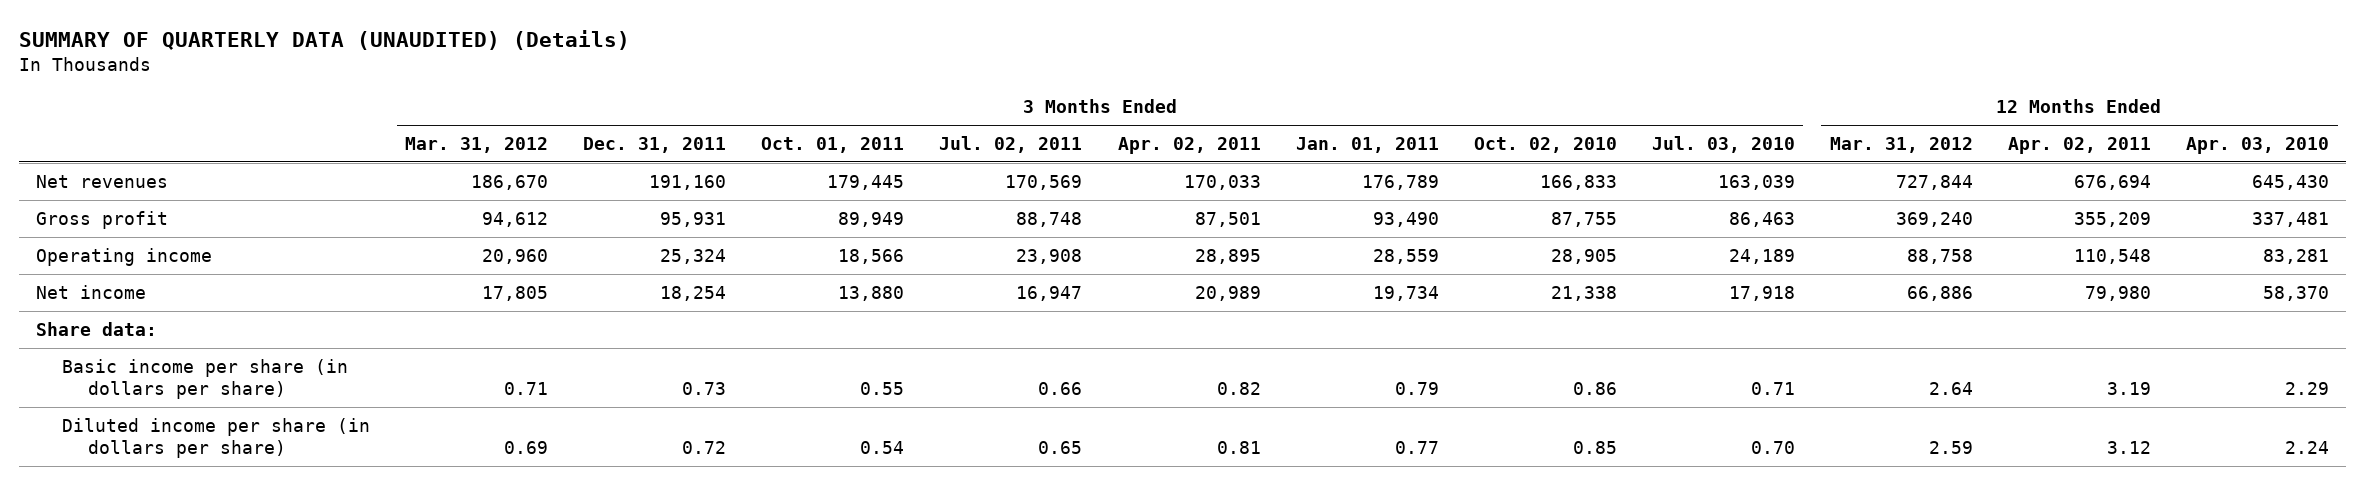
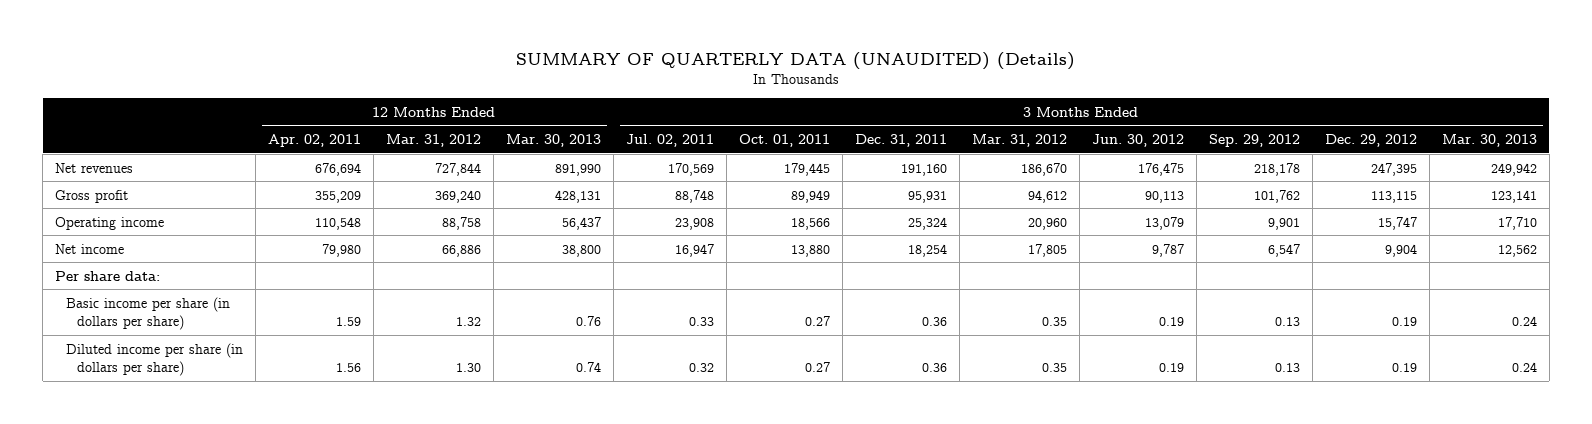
[1117,137,1261,155] Apr. 02, 2011 -> none
[1295,137,1439,154] Jan. 01, 2011 -> none
[1473,137,1617,154] Oct. 02, 2010 -> none
[1651,136,1795,154] Jul. 03, 2010 -> none
[2185,137,2329,155] Apr. 03, 2010 -> none
none -> [505,133,601,147] Mar. 30, 2013
none -> [1091,133,1184,147] Jun. 30, 2012
none -> [1208,133,1300,147] Sep. 29, 2012
none -> [1324,133,1417,147] Dec. 29, 2012
none -> [1441,133,1537,147] Mar. 30, 2013
[36,321,158,336] Share data: -> [55,270,161,281] Per share data:
[504,382,549,396] 0.71 -> [1041,316,1067,326] 0.35
[682,382,727,396] 0.73 -> [921,316,947,326] 0.36
[860,382,905,396] 0.55 -> [804,315,830,326] 0.27
[1038,382,1083,396] 0.66 -> [688,316,714,326] 0.33
[1928,382,1973,396] 2.64 -> [455,316,481,326] 1.32
[2106,382,2151,396] 3.19 -> [335,316,361,326] 1.59
[504,441,549,455] 0.69 -> [1041,362,1067,372] 0.35
[682,441,727,455] 0.72 -> [921,362,947,372] 0.36
[860,441,905,455] 0.54 -> [804,361,830,372] 0.27
[1038,441,1083,455] 0.65 -> [688,362,714,372] 0.32
[1928,441,1973,455] 2.59 -> [455,362,481,372] 1.30
[2106,441,2151,455] 3.12 -> [335,362,361,372] 1.56

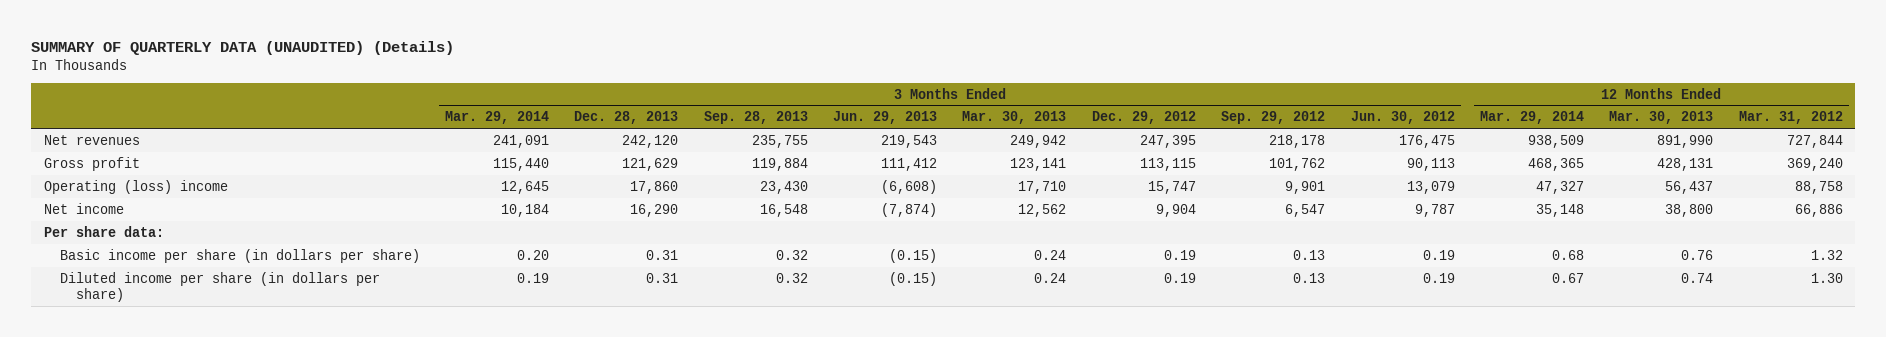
[267,133,361,147] Apr. 02, 2011 -> none
[625,133,714,147] Jul. 02, 2011 -> none
[738,133,830,147] Oct. 01, 2011 -> none
[854,133,947,147] Dec. 31, 2011 -> none
[971,133,1067,147] Mar. 31, 2012 -> none
none -> [444,111,549,125] Mar. 29, 2014
none -> [574,111,679,125] Dec. 28, 2013
none -> [703,111,808,125] Sep. 28, 2013
none -> [833,111,938,125] Jun. 29, 2013
none -> [1479,111,1584,125] Mar. 29, 2014
[55,216,165,230] Operating income -> [43,179,228,194] Operating (loss) income

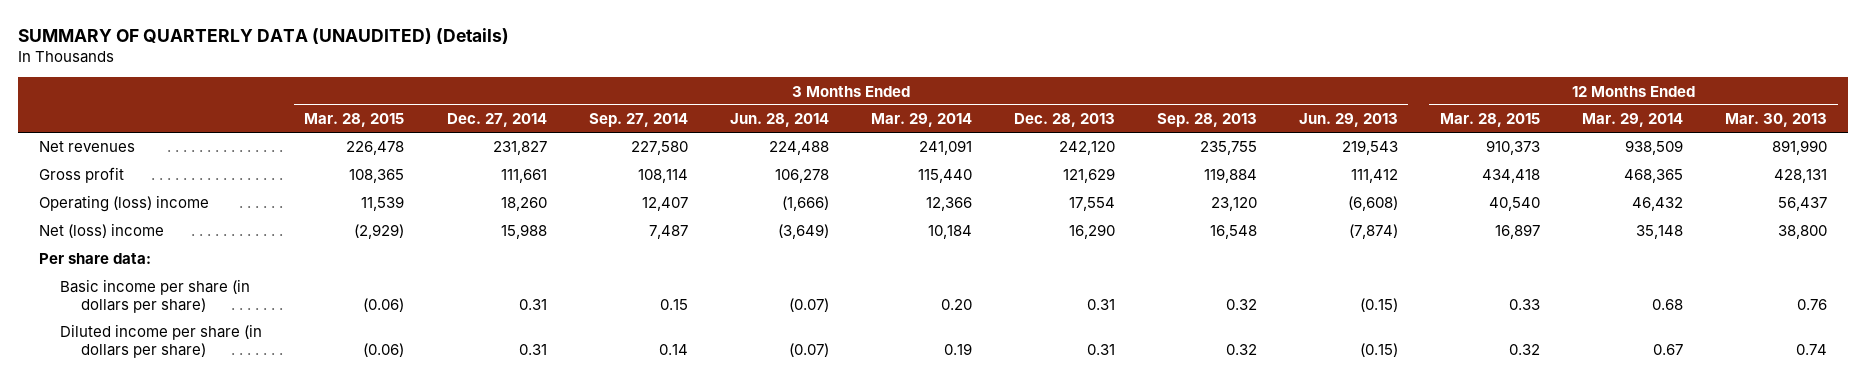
[962,111,1067,125] Mar. 30, 2013 -> none
[1091,111,1196,125] Dec. 29, 2012 -> none
[1221,111,1326,125] Sep. 29, 2012 -> none
[1350,111,1455,125] Jun. 30, 2012 -> none
[1738,111,1843,125] Mar. 31, 2012 -> none
none -> [304,113,405,128] Mar. 28, 2015
none -> [446,113,547,128] Dec. 27, 2014
none -> [588,113,688,128] Sep. 27, 2014
none -> [729,113,829,128] Jun. 28, 2014
none -> [1439,113,1540,128] Mar. 28, 2015
[500,180,549,194] 12,645 -> [925,197,972,212] 12,366
[630,180,679,194] 17,860 -> [1068,197,1115,212] 17,554
[759,180,808,194] 23,430 -> [1210,197,1257,212] 23,120
[1535,180,1584,194] 47,327 -> [1632,197,1684,212] 46,432
[43,202,124,214] Net income -> [39,223,165,239] Net (loss) income

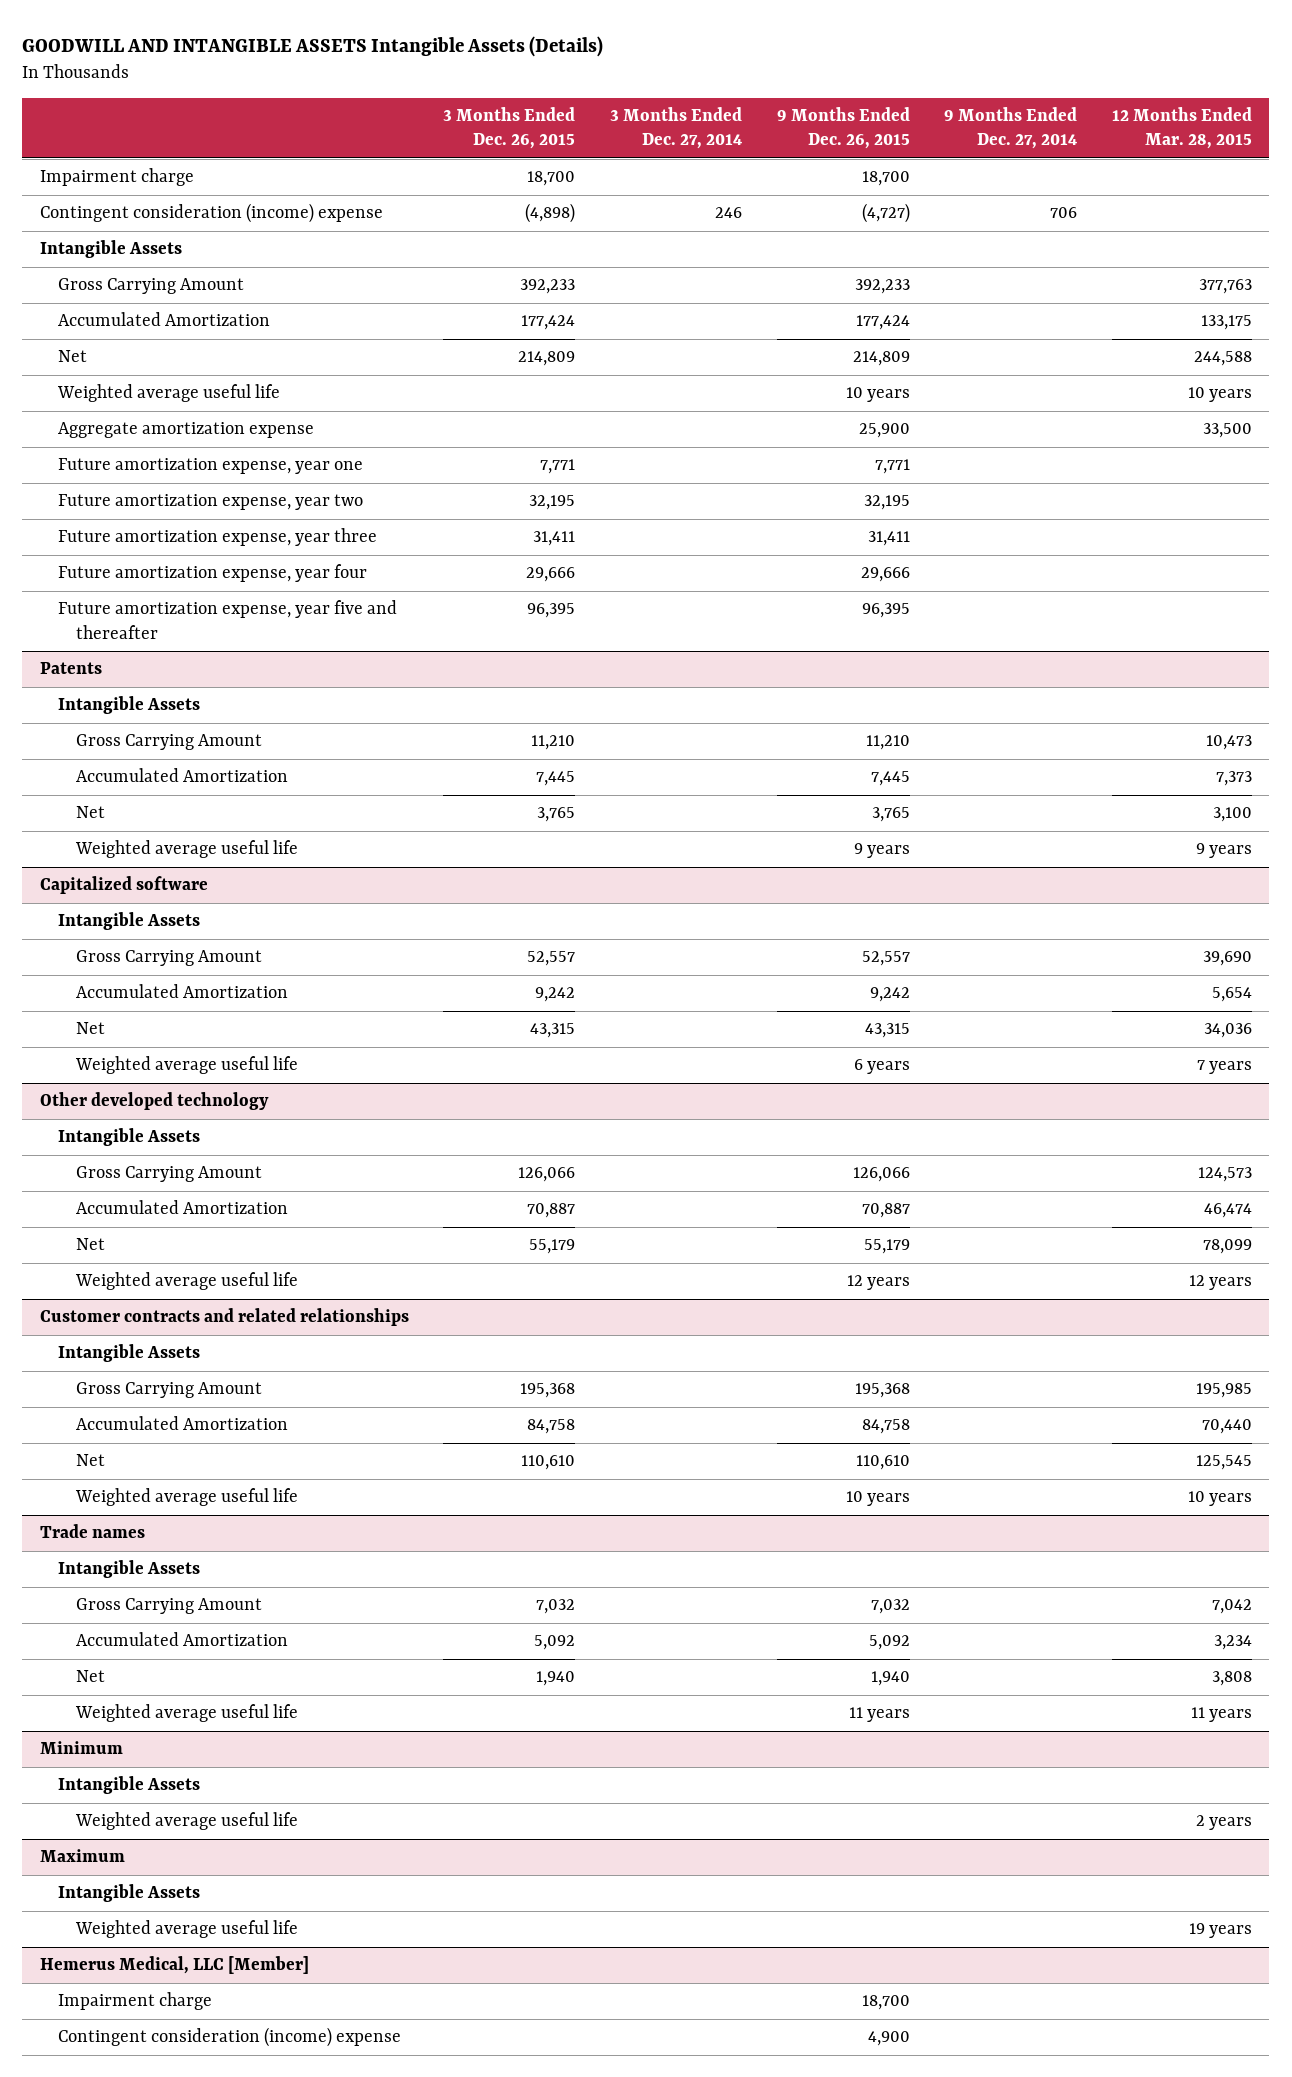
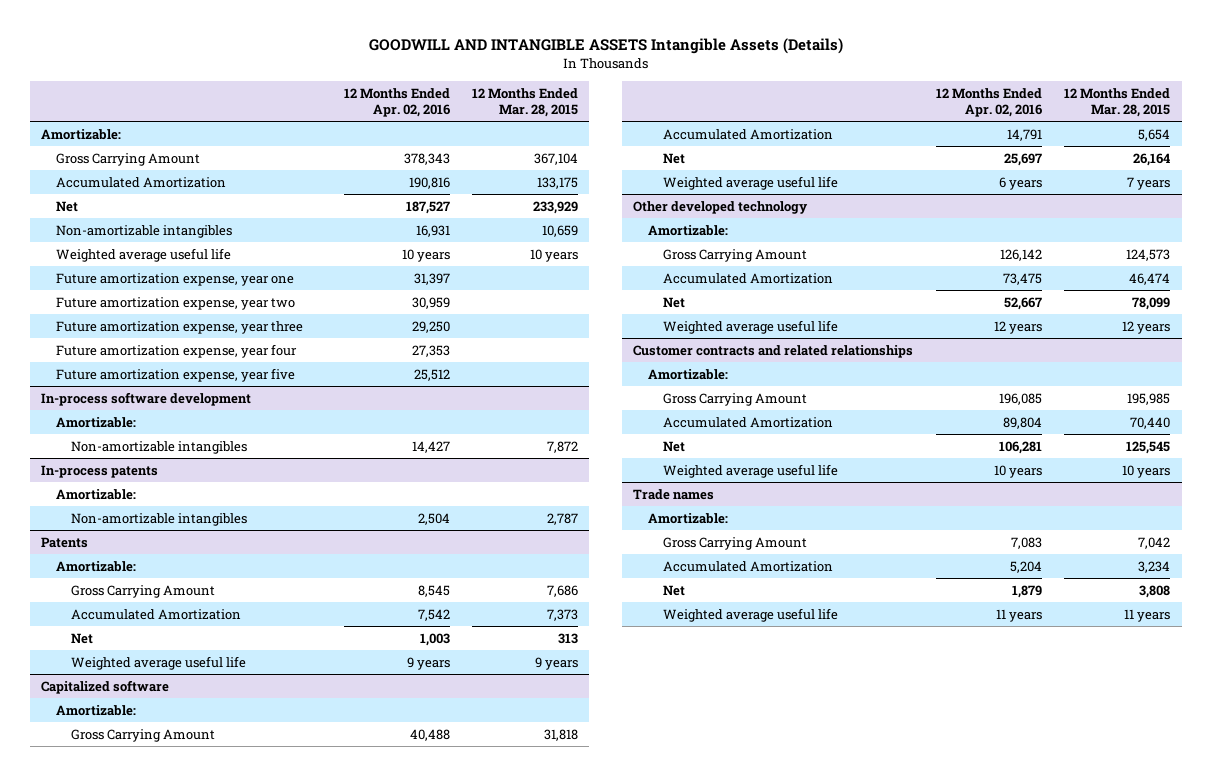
[443,107,576,150] 3 Months Ended Dec. 26, 2015 -> none
[610,107,743,150] 3 Months Ended Dec. 27, 2014 -> none
[776,107,910,150] 9 Months Ended Dec. 26, 2015 -> none
[944,107,1078,150] 9 Months Ended Dec. 27, 2014 -> none
none -> [343,87,450,118] 12 Months Ended Apr. 02, 2016
[39,168,194,187] Impairment charge -> none
[39,203,383,224] Contingent consideration (income) expense -> none
[39,240,182,259] Intangible Assets -> [41,128,122,140] Amortizable:
[1199,279,1253,295] 377,763 -> [534,152,579,165] 367,104
[1194,351,1253,367] 244,588 -> [533,200,579,214] 233,929
none -> [56,224,233,238] Non-amortizable intangibles
[57,422,314,439] Aggregate amortization expense -> none
[57,600,397,639] Future amortization expense, year five and thereafter -> [56,367,296,382] Future amortization expense, year five
none -> [41,391,252,406] In-process software development
none -> [56,416,137,428] Amortizable:
none -> [71,440,248,454] Non-amortizable intangibles
none -> [41,464,159,478] In-process patents
none -> [56,488,137,500] Amortizable:
none -> [71,512,248,526] Non-amortizable intangibles
[57,696,200,715] Intangible Assets -> [56,560,137,572] Amortizable:
[1206,735,1253,751] 10,473 -> [547,584,579,597] 7,686
[1213,807,1253,823] 3,100 -> [558,632,579,644] 313
[57,912,200,931] Intangible Assets -> [56,704,137,716] Amortizable:
[1203,951,1253,967] 39,690 -> [544,728,579,741] 31,818
[1204,1023,1253,1039] 34,036 -> [1133,152,1171,166] 26,164
[57,1128,200,1147] Intangible Assets -> [648,224,729,236] Amortizable:
[57,1344,200,1363] Intangible Assets -> [648,368,729,380] Amortizable:
[57,1560,200,1579] Intangible Assets -> [648,512,729,524] Amortizable:
[39,1741,123,1755] Minimum -> none
[57,1776,200,1795] Intangible Assets -> none
[75,1812,299,1831] Weighted average useful life -> none
[39,1849,125,1863] Maximum -> none
[57,1884,200,1903] Intangible Assets -> none
[75,1920,299,1939] Weighted average useful life -> none
[39,1956,309,1975] Hemerus Medical, LLC [Member] -> none
[57,1992,212,2011] Impairment charge -> none
[57,2027,401,2048] Contingent consideration (income) expense -> none

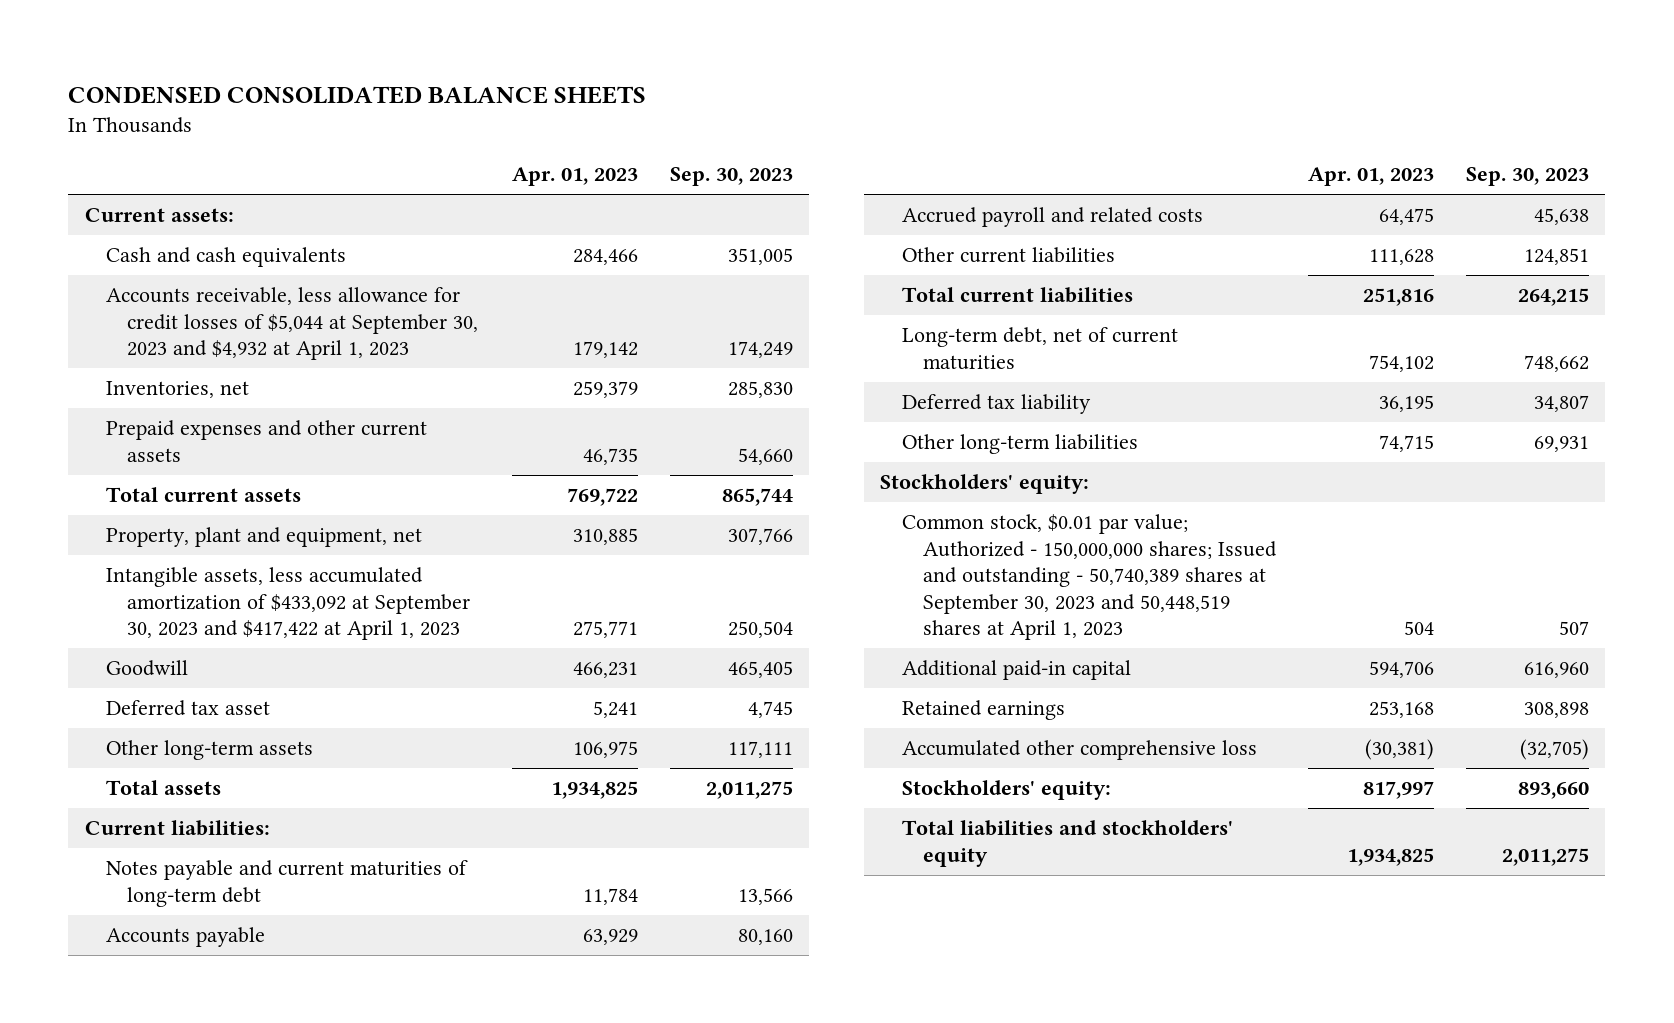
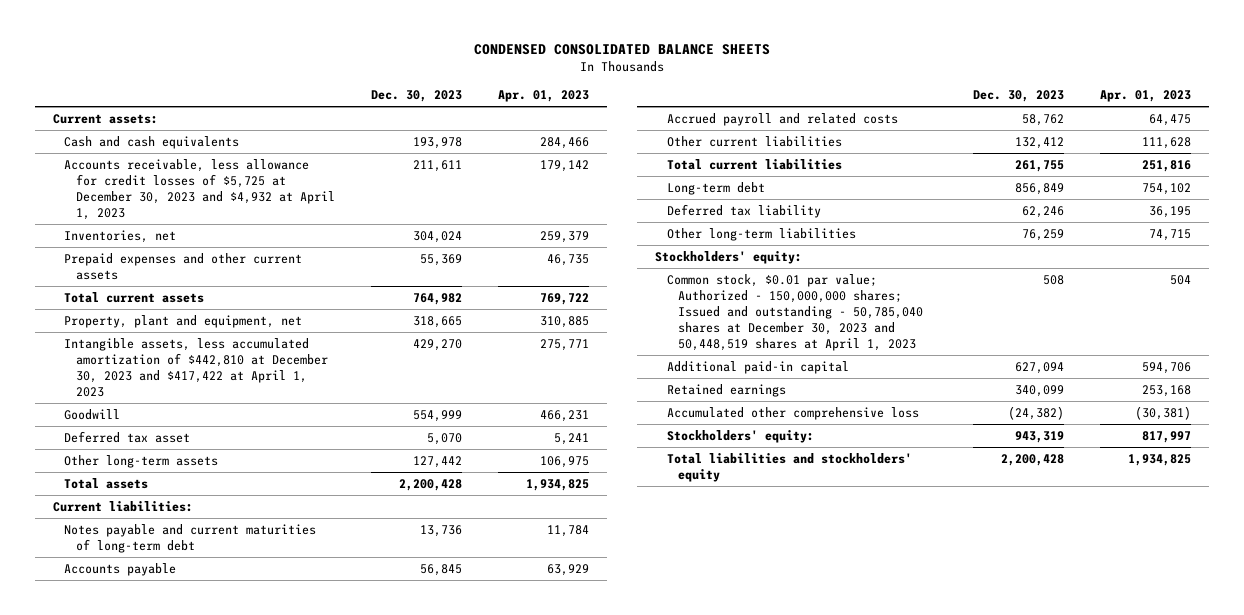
[670,167,794,187] Sep. 30, 2023 -> none
none -> [370,89,462,102] Dec. 30, 2023
[105,287,478,361] Accounts receivable, less allowance for credit losses of $5,044 at September 30, 2023 and $4,932 at April 1, 2023 -> [64,158,335,220] Accounts receivable, less allowance for credit losses of $5,725 at December 30, 2023 and $4,932 at April 1, 2023
[105,567,470,641] Intangible assets, less accumulated amortization of $433,092 at September 30, 2023 and $417,422 at April 1, 2023 -> [64,337,328,397] Intangible assets, less accumulated amortization of $442,810 at December 30, 2023 and $417,422 at April 1, 2023
[901,327,1178,370] Long-term debt, net of current maturities -> [666,181,765,195] Long-term debt
[901,514,1277,641] Common stock, $0.01 par value; Authorized - 150,000,000 shares; Issued and outstanding - 50,740,389 shares at September 30, 2023 and 50,448,519 shares at April 1, 2023 -> [666,273,924,351] Common stock, $0.01 par value; Authorized - 150,000,000 shares; Issued and outstanding - 50,785,040 shares at December 30, 2023 and 50,448,519 shares at April 1, 2023

